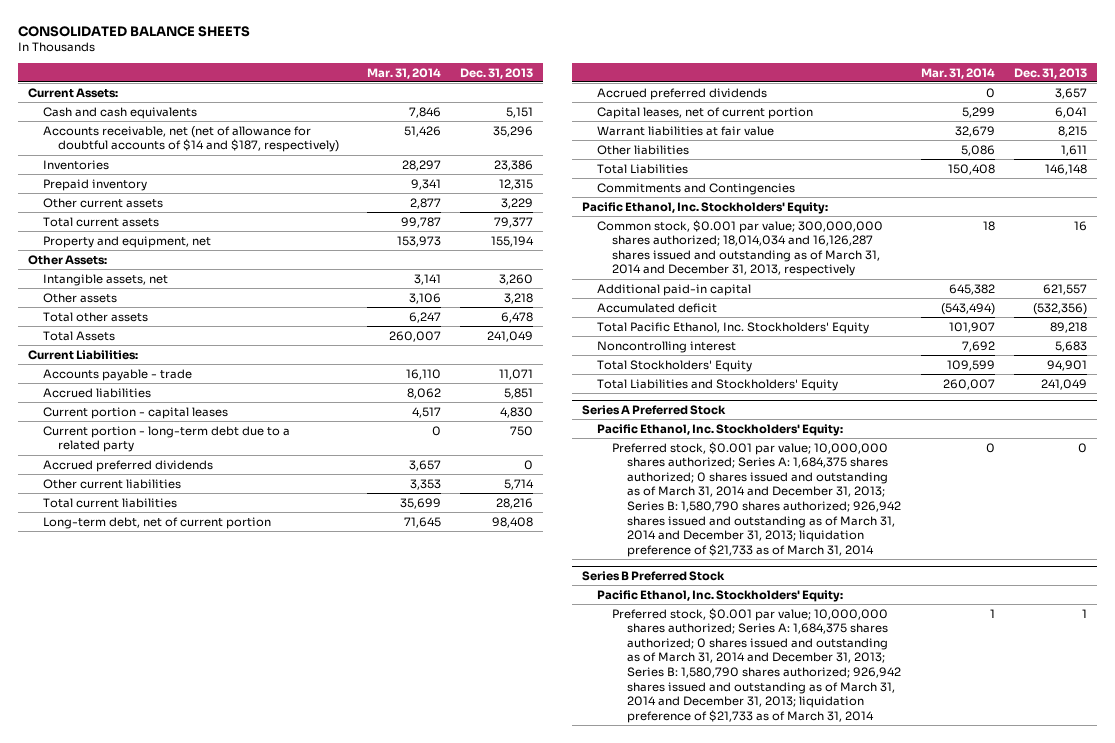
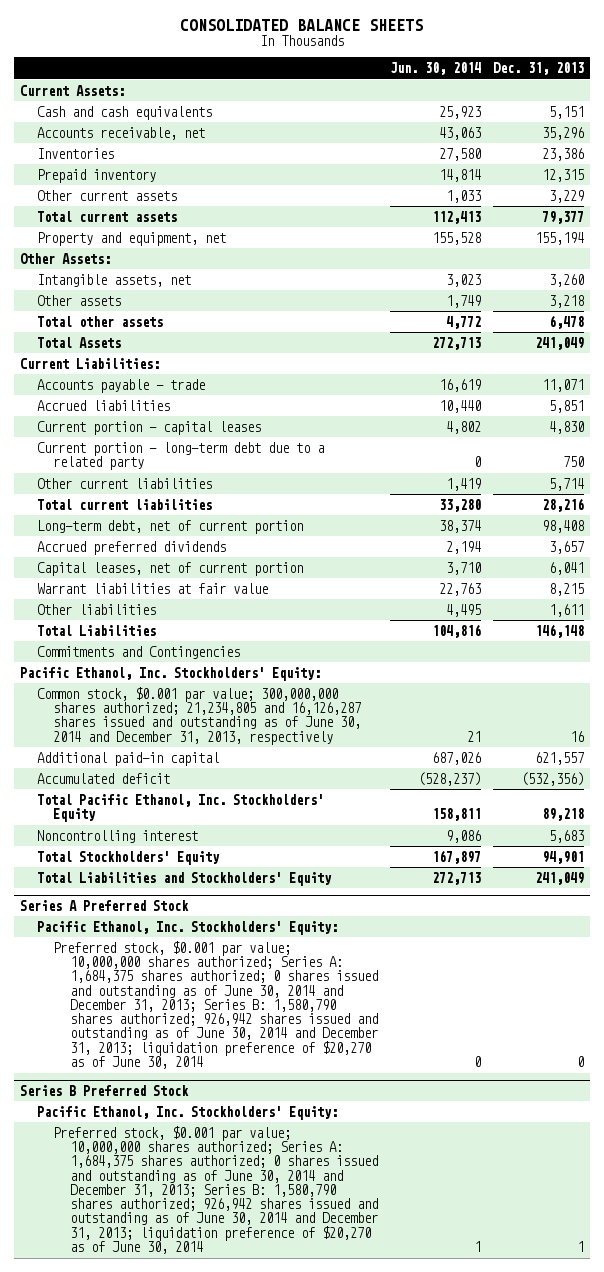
[366,67,441,79] Mar. 31, 2014 -> none
none -> [390,62,482,76] Jun. 30, 2014
[42,125,340,153] Accounts receivable, net (net of allowance for doubtful accounts of $14 and $187, respectively) -> [36,126,205,140] Accounts receivable, net
[42,459,213,472] Accrued preferred dividends -> none
[596,219,883,277] Common stock, $0.001 par value; 300,000,000 shares authorized; 18,014,034 and 16,126,287 shares issued and outstanding as of March 31, 2014 and December 31, 2013, respectively -> [36,686,362,745] Common stock, $0.001 par value; 300,000,000 shares authorized; 21,234,805 and 16,126,287 shares issued and outstanding as of June 30, 2014 and December 31, 2013, respectively
[611,441,901,557] Preferred stock, $0.001 par value; 10,000,000 shares authorized; Series A: 1,684,375 shares authorized; 0 shares issued and outstanding as of March 31, 2014 and December 31, 2013; Series B: 1,580,790 shares authorized; 926,942 shares issued and outstanding as of March 31, 2014 and December 31, 2013; liquidation preference of $21,733 as of March 31, 2014 -> [53,940,379,1070] Preferred stock, $0.001 par value; 10,000,000 shares authorized; Series A: 1,684,375 shares authorized; 0 shares issued and outstanding as of June 30, 2014 and December 31, 2013; Series B: 1,580,790 shares authorized; 926,942 shares issued and outstanding as of June 30, 2014 and December 31, 2013; liquidation preference of $20,270 as of June 30, 2014
[611,607,901,723] Preferred stock, $0.001 par value; 10,000,000 shares authorized; Series A: 1,684,375 shares authorized; 0 shares issued and outstanding as of March 31, 2014 and December 31, 2013; Series B: 1,580,790 shares authorized; 926,942 shares issued and outstanding as of March 31, 2014 and December 31, 2013; liquidation preference of $21,733 as of March 31, 2014 -> [53,1125,379,1255] Preferred stock, $0.001 par value; 10,000,000 shares authorized; Series A: 1,684,375 shares authorized; 0 shares issued and outstanding as of June 30, 2014 and December 31, 2013; Series B: 1,580,790 shares authorized; 926,942 shares issued and outstanding as of June 30, 2014 and December 31, 2013; liquidation preference of $20,270 as of June 30, 2014

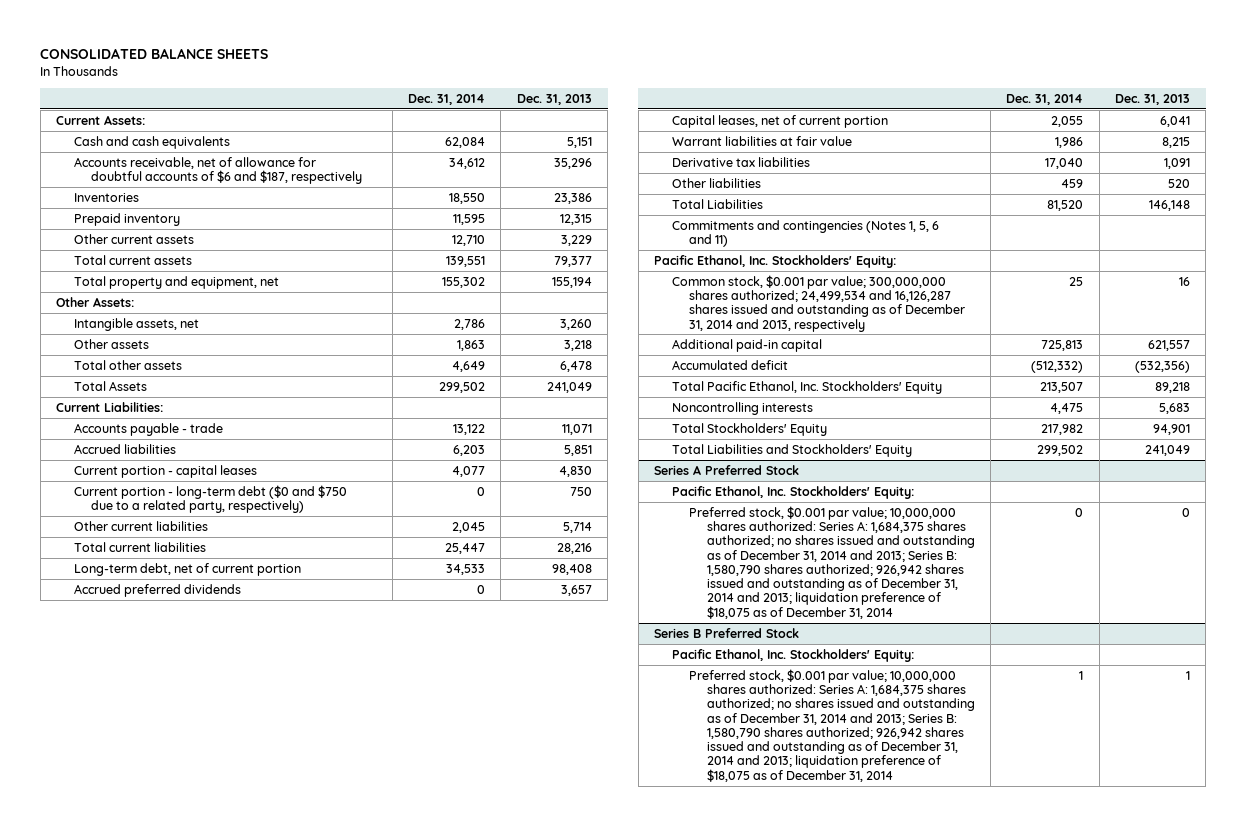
[390,62,482,76] Jun. 30, 2014 -> none
none -> [408,93,486,105] Dec. 31, 2014
[36,126,205,140] Accounts receivable, net -> [73,156,362,184] Accounts receivable, net of allowance for doubtful accounts of $6 and $187, respectively
[36,231,226,246] Property and equipment, net -> [73,275,279,289] Total property and equipment, net
[36,441,324,471] Current portion - long-term debt due to a related party -> [73,484,347,513] Current portion - long-term debt ($0 and $750 due to a related party, respectively)
none -> [671,156,810,167] Derivative tax liabilities
[549,603,585,617] 1,611 -> [1167,178,1190,188] 520
[36,645,240,659] Commitments and Contingencies -> [671,219,939,247] Commitments and contingencies (Notes 1, 5, 6 and 11)
[36,686,362,745] Common stock, $0.001 par value; 300,000,000 shares authorized; 21,234,805 and 16,126,287 shares issued and outstanding as of June 30, 2014 and December 31, 2013, respectively -> [671,274,966,332] Common stock, $0.001 par value; 300,000,000 shares authorized; 24,499,534 and 16,126,287 shares issued and outstanding as of December 31, 2014 and 2013, respectively
[36,829,198,843] Noncontrolling interest -> [671,401,813,415] Noncontrolling interests
[53,940,379,1070] Preferred stock, $0.001 par value; 10,000,000 shares authorized; Series A: 1,684,375 shares authorized; 0 shares issued and outstanding as of June 30, 2014 and December 31, 2013; Series B: 1,580,790 shares authorized; 926,942 shares issued and outstanding as of June 30, 2014 and December 31, 2013; liquidation preference of $20,270 as of June 30, 2014 -> [689,505,975,619] Preferred stock, $0.001 par value; 10,000,000 shares authorized: Series A: 1,684,375 shares authorized; no shares issued and outstanding as of December 31, 2014 and 2013; Series B: 1,580,790 shares authorized; 926,942 shares issued and outstanding as of December 31, 2014 and 2013; liquidation preference of $18,075 as of December 31, 2014
[53,1125,379,1255] Preferred stock, $0.001 par value; 10,000,000 shares authorized; Series A: 1,684,375 shares authorized; 0 shares issued and outstanding as of June 30, 2014 and December 31, 2013; Series B: 1,580,790 shares authorized; 926,942 shares issued and outstanding as of June 30, 2014 and December 31, 2013; liquidation preference of $20,270 as of June 30, 2014 -> [689,668,975,782] Preferred stock, $0.001 par value; 10,000,000 shares authorized: Series A: 1,684,375 shares authorized; no shares issued and outstanding as of December 31, 2014 and 2013; Series B: 1,580,790 shares authorized; 926,942 shares issued and outstanding as of December 31, 2014 and 2013; liquidation preference of $18,075 as of December 31, 2014

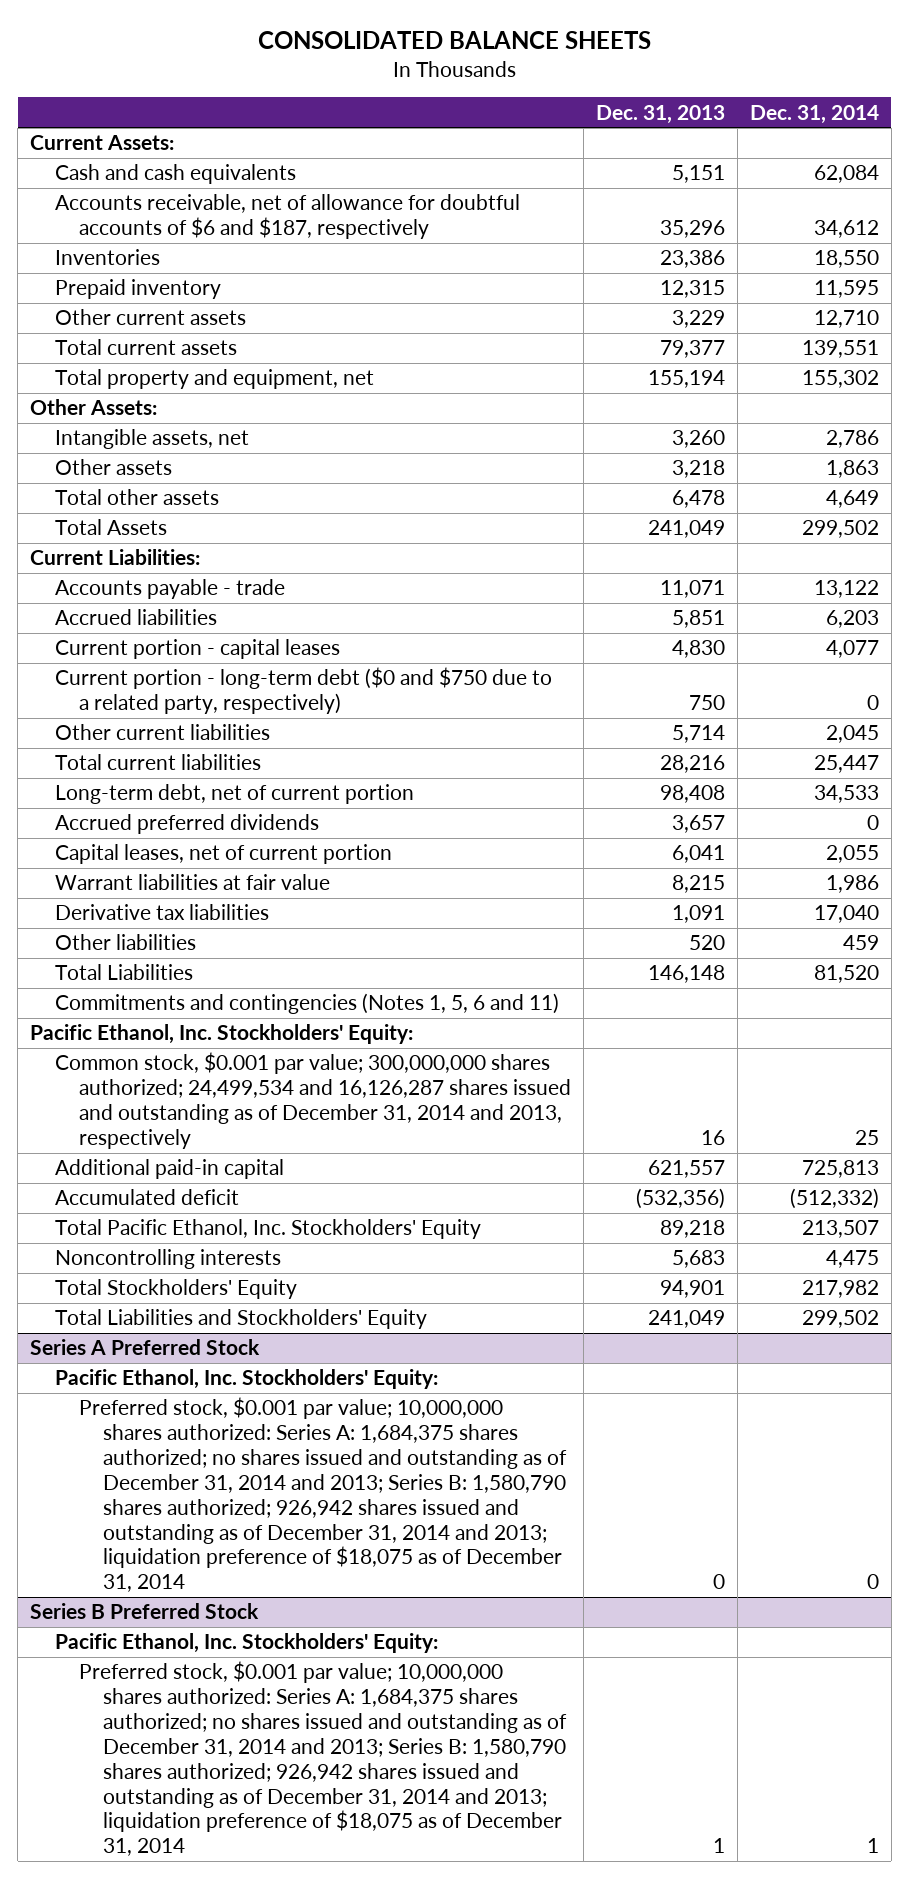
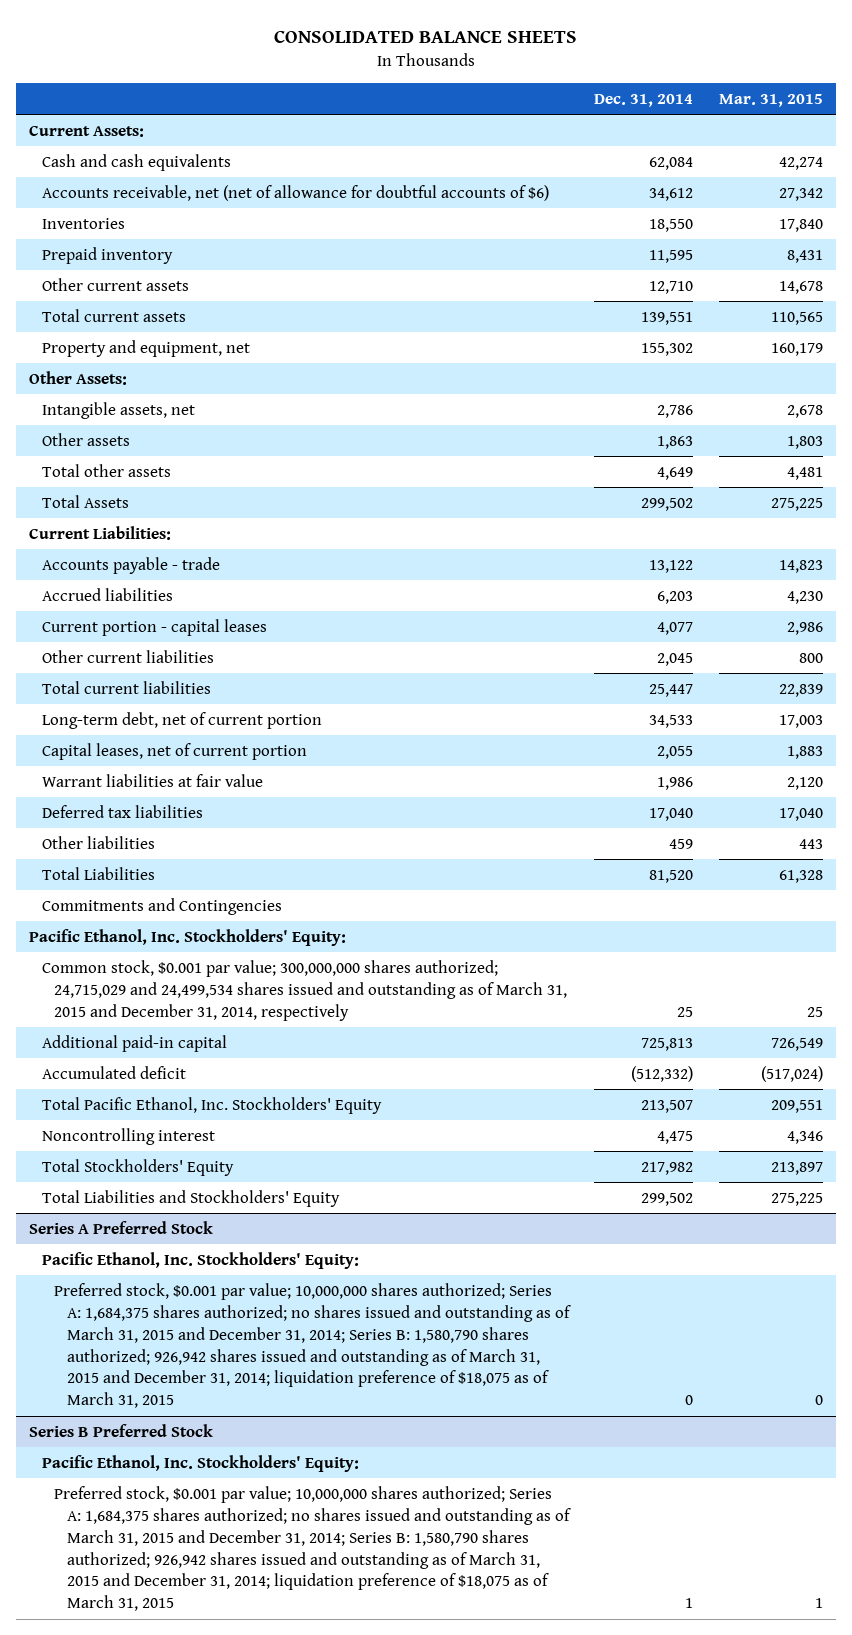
[595,104,725,124] Dec. 31, 2013 -> none
none -> [718,93,823,107] Mar. 31, 2015
[54,194,520,240] Accounts receivable, net of allowance for doubtful accounts of $6 and $187, respectively -> [41,185,549,202] Accounts receivable, net (net of allowance for doubtful accounts of $6)
[54,369,374,390] Total property and equipment, net -> [41,340,250,358] Property and equipment, net
[54,667,552,715] Current portion - long-term debt ($0 and $750 due to a related party, respectively) -> none
[54,814,319,835] Accrued preferred dividends -> none
[54,904,269,921] Derivative tax liabilities -> [41,805,203,819] Deferred tax liabilities
[54,993,559,1015] Commitments and contingencies (Notes 1, 5, 6 and 11) -> [41,898,282,916] Commitments and Contingencies
[54,1052,571,1149] Common stock, $0.001 par value; 300,000,000 shares authorized; 24,499,534 and 16,126,287 shares issued and outstanding as of December 31, 2014 and 2013, respectively -> [41,960,568,1021] Common stock, $0.001 par value; 300,000,000 shares authorized; 24,715,029 and 24,499,534 shares issued and outstanding as of March 31, 2015 and December 31, 2014, respectively
[54,1249,281,1270] Noncontrolling interests -> [41,1128,215,1146] Noncontrolling interest
[78,1397,568,1593] Preferred stock, $0.001 par value; 10,000,000 shares authorized: Series A: 1,684,375 shares authorized; no shares issued and outstanding as of December 31, 2014 and 2013; Series B: 1,580,790 shares authorized; 926,942 shares issued and outstanding as of December 31, 2014 and 2013; liquidation preference of $18,075 as of December 31, 2014 -> [54,1283,571,1409] Preferred stock, $0.001 par value; 10,000,000 shares authorized; Series A: 1,684,375 shares authorized; no shares issued and outstanding as of March 31, 2015 and December 31, 2014; Series B: 1,580,790 shares authorized; 926,942 shares issued and outstanding as of March 31, 2015 and December 31, 2014; liquidation preference of $18,075 as of March 31, 2015
[78,1661,568,1857] Preferred stock, $0.001 par value; 10,000,000 shares authorized: Series A: 1,684,375 shares authorized; no shares issued and outstanding as of December 31, 2014 and 2013; Series B: 1,580,790 shares authorized; 926,942 shares issued and outstanding as of December 31, 2014 and 2013; liquidation preference of $18,075 as of December 31, 2014 -> [54,1486,571,1612] Preferred stock, $0.001 par value; 10,000,000 shares authorized; Series A: 1,684,375 shares authorized; no shares issued and outstanding as of March 31, 2015 and December 31, 2014; Series B: 1,580,790 shares authorized; 926,942 shares issued and outstanding as of March 31, 2015 and December 31, 2014; liquidation preference of $18,075 as of March 31, 2015

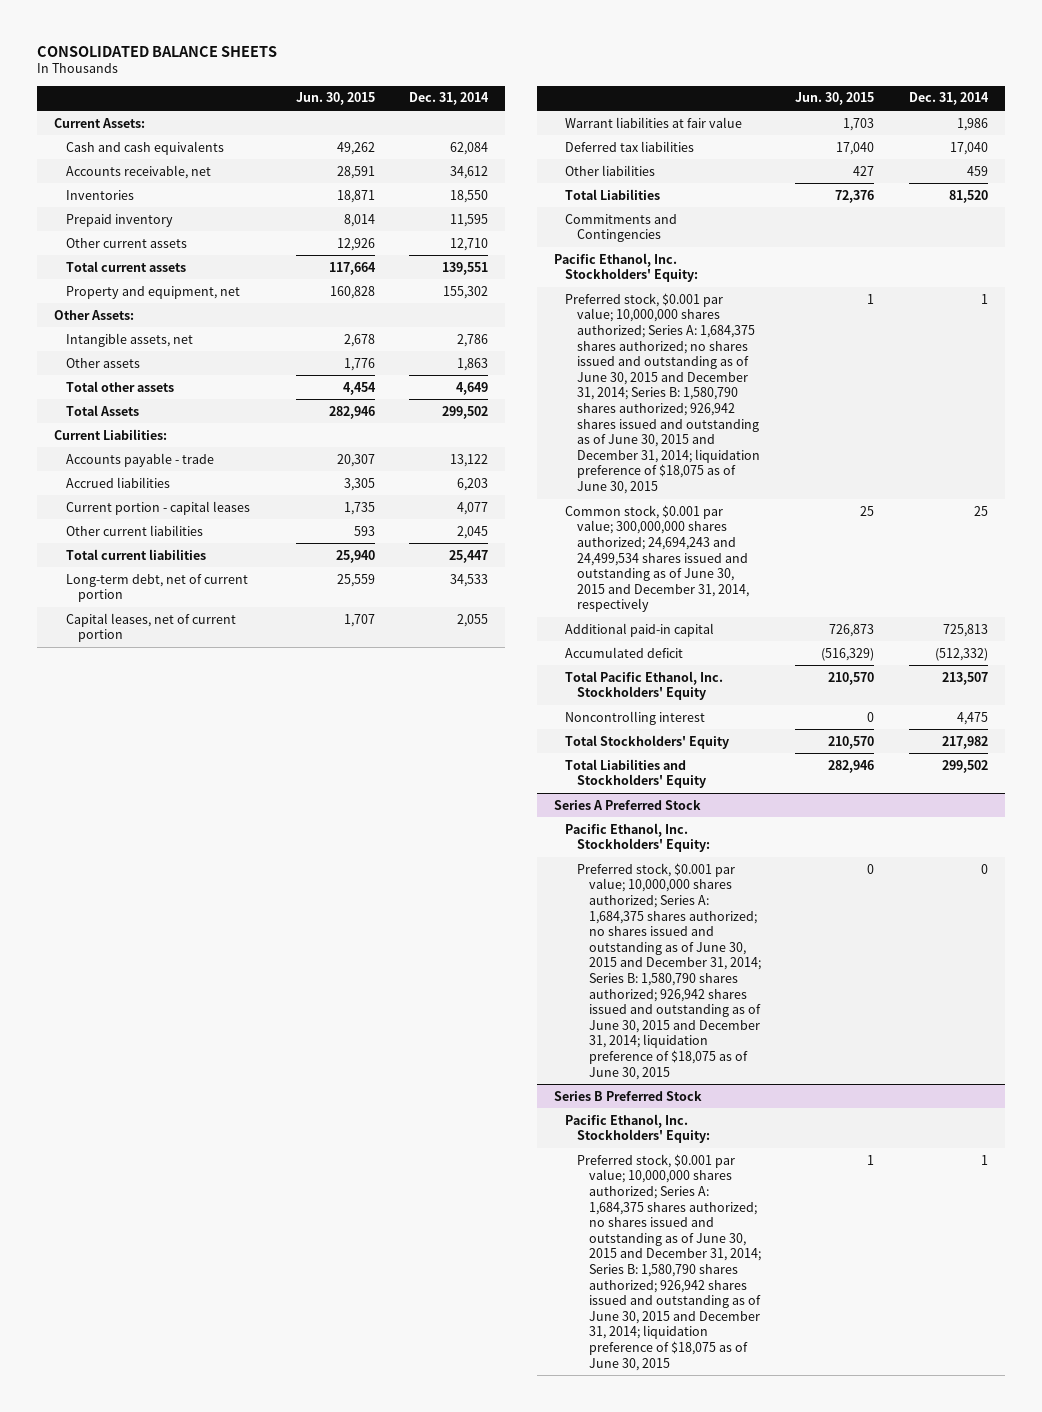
[718,93,823,107] Mar. 31, 2015 -> none
none -> [296,92,376,106] Jun. 30, 2015
[41,185,549,202] Accounts receivable, net (net of allowance for doubtful accounts of $6) -> [66,164,212,179] Accounts receivable, net
none -> [565,292,761,495] Preferred stock, $0.001 par value; 10,000,000 shares authorized; Series A: 1,684,375 shares authorized; no shares issued and outstanding as of June 30, 2015 and December 31, 2014; Series B: 1,580,790 shares authorized; 926,942 shares issued and outstanding as of June 30, 2015 and December 31, 2014; liquidation preference of $18,075 as of June 30, 2015
[41,960,568,1021] Common stock, $0.001 par value; 300,000,000 shares authorized; 24,715,029 and 24,499,534 shares issued and outstanding as of March 31, 2015 and December 31, 2014, respectively -> [565,504,750,613] Common stock, $0.001 par value; 300,000,000 shares authorized; 24,694,243 and 24,499,534 shares issued and outstanding as of June 30, 2015 and December 31, 2014, respectively
[54,1283,571,1409] Preferred stock, $0.001 par value; 10,000,000 shares authorized; Series A: 1,684,375 shares authorized; no shares issued and outstanding as of March 31, 2015 and December 31, 2014; Series B: 1,580,790 shares authorized; 926,942 shares issued and outstanding as of March 31, 2015 and December 31, 2014; liquidation preference of $18,075 as of March 31, 2015 -> [577,862,762,1080] Preferred stock, $0.001 par value; 10,000,000 shares authorized; Series A: 1,684,375 shares authorized; no shares issued and outstanding as of June 30, 2015 and December 31, 2014; Series B: 1,580,790 shares authorized; 926,942 shares issued and outstanding as of June 30, 2015 and December 31, 2014; liquidation preference of $18,075 as of June 30, 2015
[54,1486,571,1612] Preferred stock, $0.001 par value; 10,000,000 shares authorized; Series A: 1,684,375 shares authorized; no shares issued and outstanding as of March 31, 2015 and December 31, 2014; Series B: 1,580,790 shares authorized; 926,942 shares issued and outstanding as of March 31, 2015 and December 31, 2014; liquidation preference of $18,075 as of March 31, 2015 -> [577,1153,762,1371] Preferred stock, $0.001 par value; 10,000,000 shares authorized; Series A: 1,684,375 shares authorized; no shares issued and outstanding as of June 30, 2015 and December 31, 2014; Series B: 1,580,790 shares authorized; 926,942 shares issued and outstanding as of June 30, 2015 and December 31, 2014; liquidation preference of $18,075 as of June 30, 2015

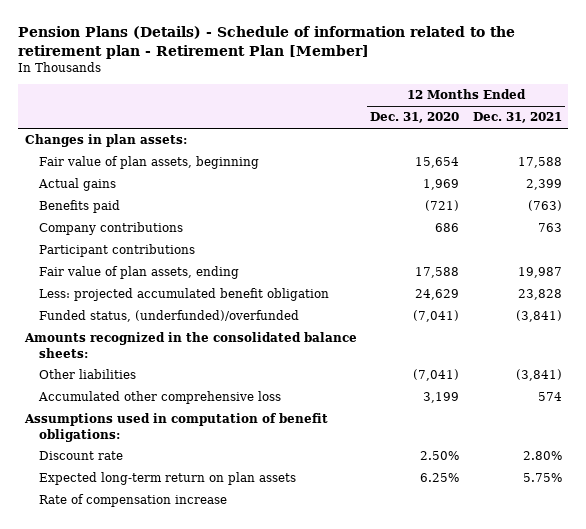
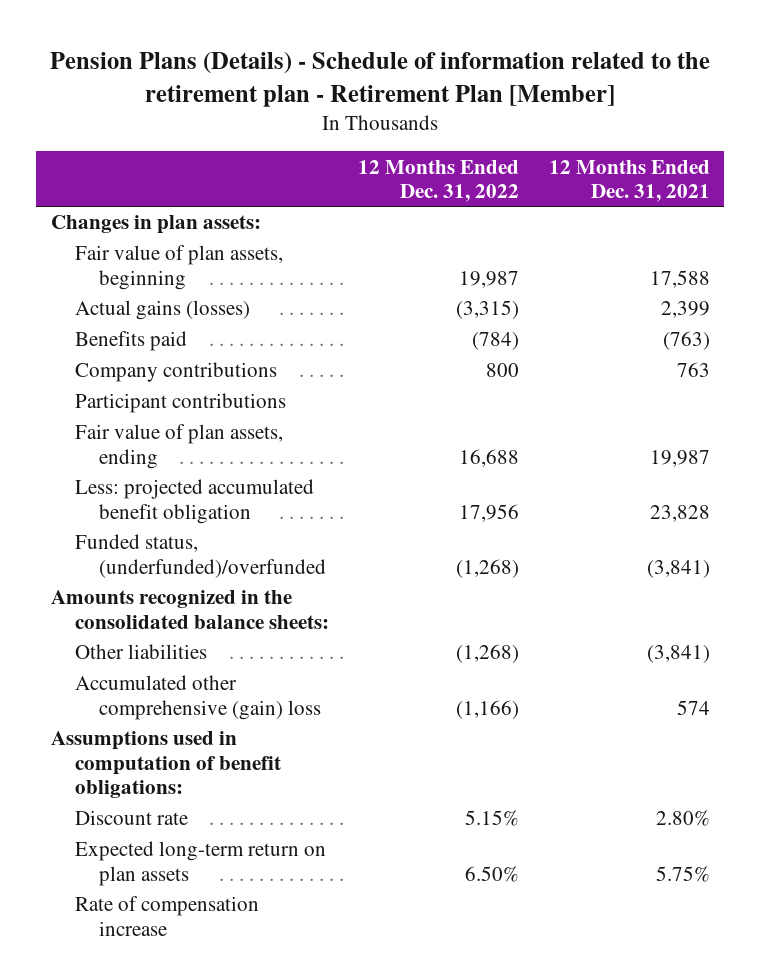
[370,112,460,124] Dec. 31, 2020 -> none
none -> [358,159,520,202] 12 Months Ended Dec. 31, 2022
[37,178,116,192] Actual gains -> [74,300,250,321] Actual gains (losses)
[37,391,281,405] Accumulated other comprehensive loss -> [74,675,321,720] Accumulated other comprehensive (gain) loss

